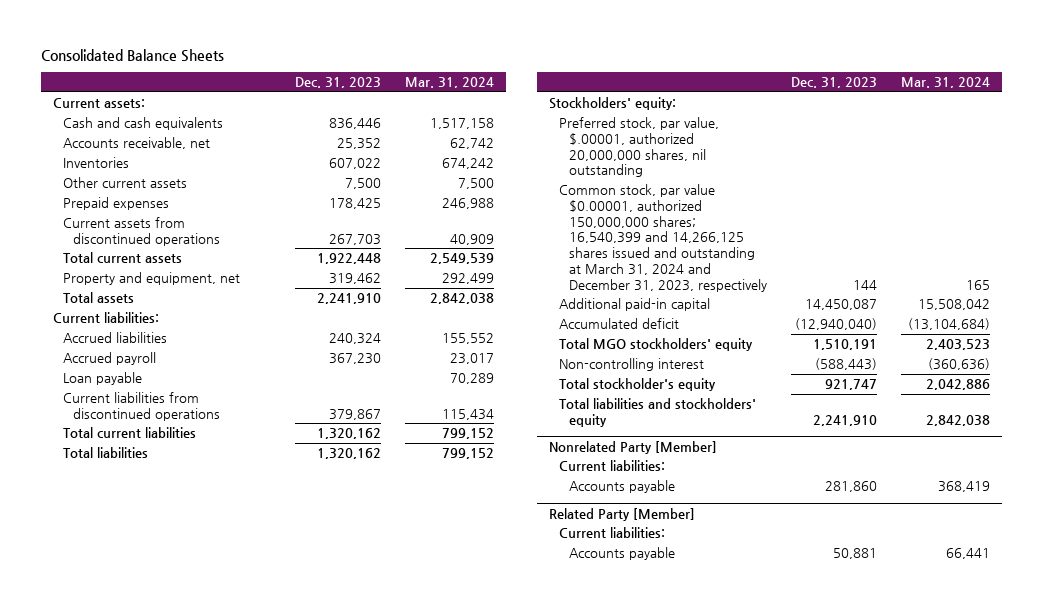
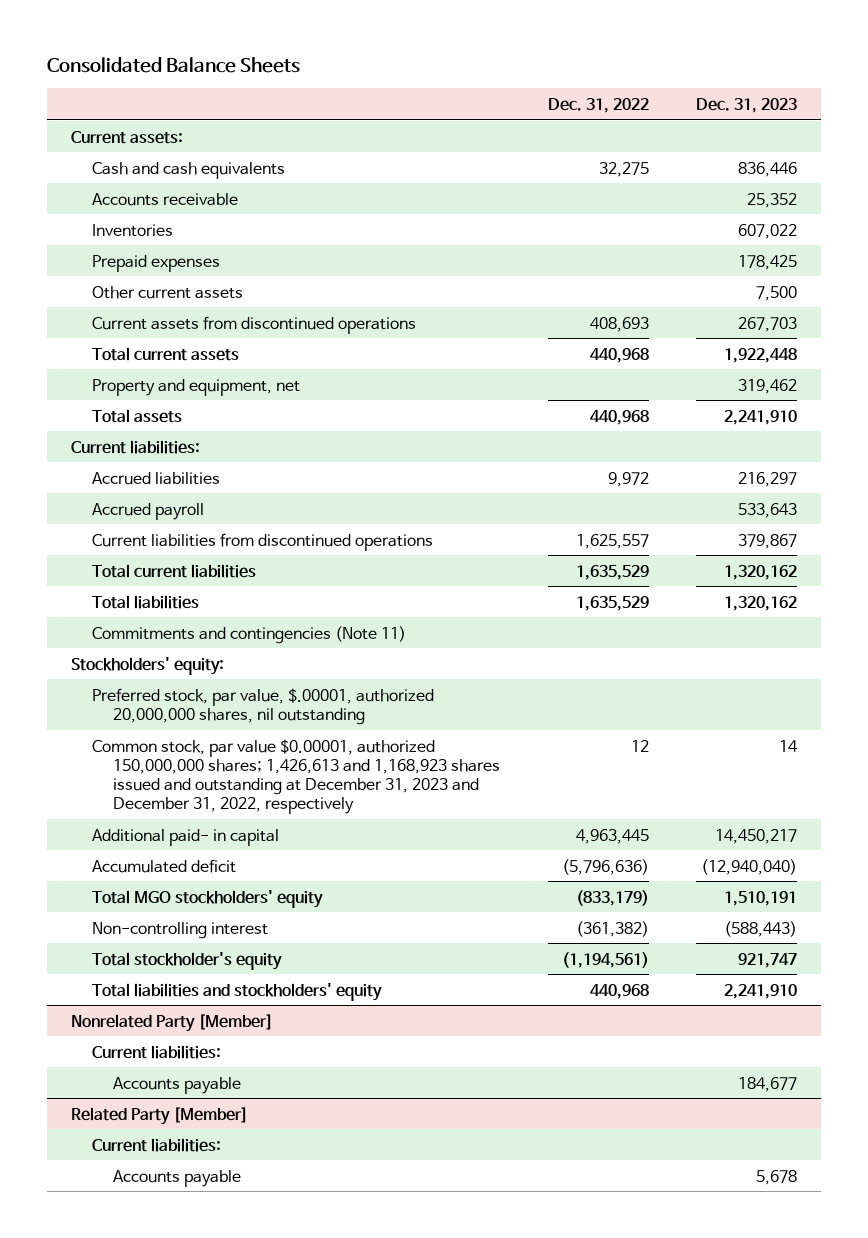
[405,77,495,89] Mar. 31, 2024 -> none
none -> [547,97,649,113] Dec. 31, 2022
[63,137,211,150] Accounts receivable, net -> [91,192,238,206] Accounts receivable
[63,177,188,189] Other current assets -> [91,285,243,299] Other current assets
[63,372,143,386] Loan payable -> none
[329,333,382,345] 240,324 -> [738,471,798,487] 216,297
[329,353,382,365] 367,230 -> [738,502,798,518] 533,643
none -> [91,625,406,644] Commitments and contingencies (Note 11)
[558,184,767,292] Common stock, par value $0.00001, authorized 150,000,000 shares; 16,540,399 and 14,266,125 shares issued and outstanding at March 31, 2024 and December 31, 2023, respectively -> [91,738,501,815] Common stock, par value $0.00001, authorized 150,000,000 shares; 1,426,613 and 1,168,923 shares issued and outstanding at December 31, 2023 and December 31, 2022, respectively
[852,279,877,290] 144 -> [779,739,799,752] 14
[558,298,710,312] Additional paid-in capital -> [91,828,279,846] Additional paid- in capital
[804,299,877,311] 14,450,087 -> [715,828,798,844] 14,450,217
[824,481,877,493] 281,860 -> [738,1076,798,1092] 184,677
[832,548,877,560] 50,881 -> [756,1169,798,1185] 5,678

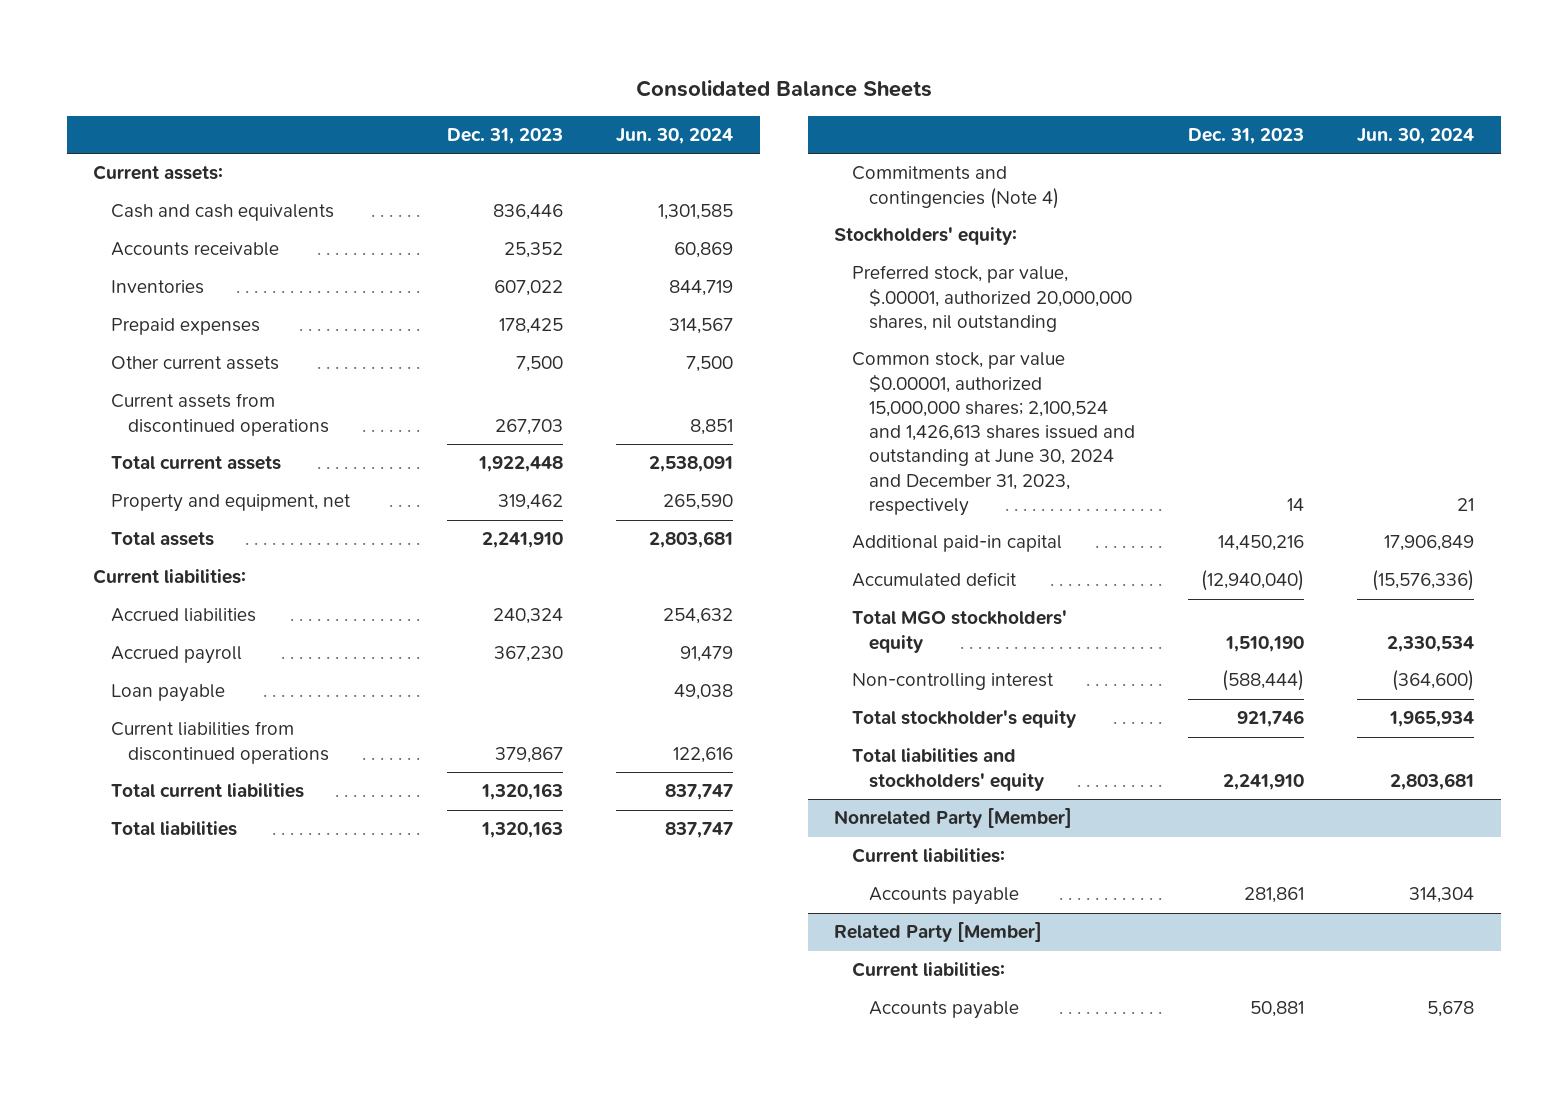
[547,97,649,113] Dec. 31, 2022 -> none
none -> [616,127,734,144] Jun. 30, 2024
[738,471,798,487] 216,297 -> [493,608,564,625] 240,324
[738,502,798,518] 533,643 -> [494,646,564,663] 367,230
none -> [110,684,225,703] Loan payable
[724,564,798,580] 1,320,162 -> [481,783,564,801] 1,320,163
[724,595,798,611] 1,320,162 -> [481,821,564,839] 1,320,163
[91,625,406,644] Commitments and contingencies (Note 11) -> [851,166,1059,209] Commitments and contingencies (Note 4)
[91,738,501,815] Common stock, par value $0.00001, authorized 150,000,000 shares; 1,426,613 and 1,168,923 shares issued and outstanding at December 31, 2023 and December 31, 2022, respectively -> [851,352,1135,516] Common stock, par value $0.00001, authorized 15,000,000 shares; 2,100,524 and 1,426,613 shares issued and outstanding at June 30, 2024 and December 31, 2023, respectively
[91,828,279,846] Additional paid- in capital -> [851,535,1062,553] Additional paid-in capital
[715,828,798,844] 14,450,217 -> [1218,535,1305,552] 14,450,216
[724,890,798,906] 1,510,191 -> [1225,635,1305,652] 1,510,190
[724,920,798,937] (588,443) -> [1222,670,1305,692] (588,444)
[738,952,798,968] 921,747 -> [1237,710,1305,728] 921,746
[738,1076,798,1092] 184,677 -> [1244,887,1305,904] 281,861
[756,1169,798,1185] 5,678 -> [1250,1001,1305,1018] 50,881

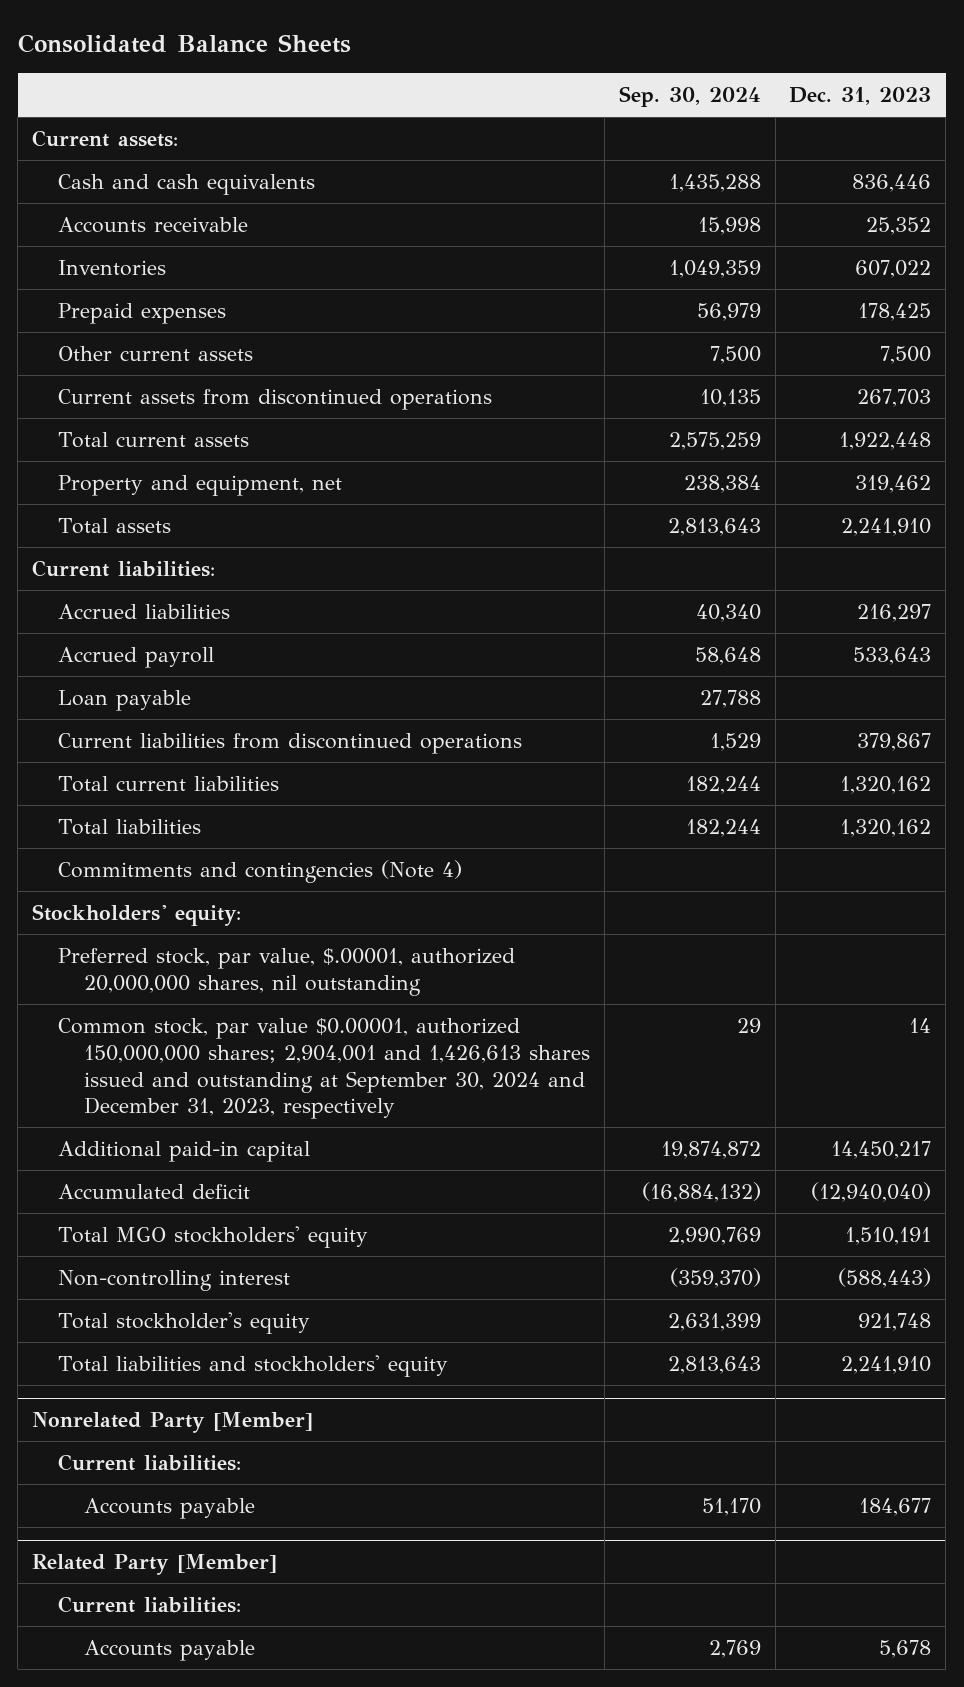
[616,127,734,144] Jun. 30, 2024 -> none
none -> [618,86,761,108] Sep. 30, 2024
[493,608,564,625] 240,324 -> [857,603,932,622] 216,297
[494,646,564,663] 367,230 -> [853,646,932,665] 533,643
[481,783,564,801] 1,320,163 -> [840,775,932,794] 1,320,162
[481,821,564,839] 1,320,163 -> [840,818,932,837] 1,320,162
[851,352,1135,516] Common stock, par value $0.00001, authorized 15,000,000 shares; 2,100,524 and 1,426,613 shares issued and outstanding at June 30, 2024 and December 31, 2023, respectively -> [58,1017,590,1120] Common stock, par value $0.00001, authorized 150,000,000 shares; 2,904,001 and 1,426,613 shares issued and outstanding at September 30, 2024 and December 31, 2023, respectively
[1218,535,1305,552] 14,450,216 -> [831,1140,932,1159] 14,450,217
[1225,635,1305,652] 1,510,190 -> [845,1226,932,1245] 1,510,191
[1222,670,1305,692] (588,444) -> [838,1267,932,1288] (588,443)
[1237,710,1305,728] 921,746 -> [858,1312,932,1331] 921,748
[1244,887,1305,904] 281,861 -> [859,1497,932,1516] 184,677
[1250,1001,1305,1018] 50,881 -> [879,1639,932,1658] 5,678

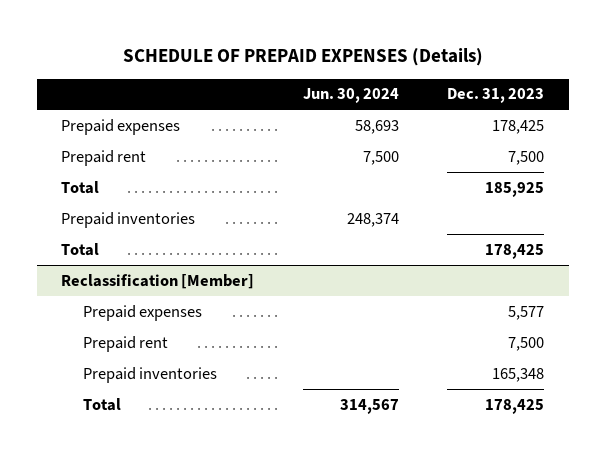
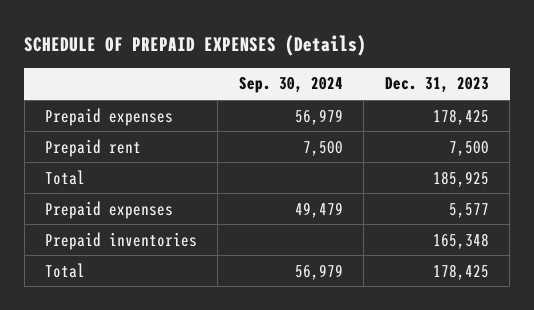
[302,88,399,104] Jun. 30, 2024 -> none
none -> [238,77,343,94] Sep. 30, 2024
[60,211,195,228] Prepaid inventories -> none
[60,242,99,256] Total -> none
[60,273,254,289] Reclassification [Member] -> none
[82,335,168,352] Prepaid rent -> none

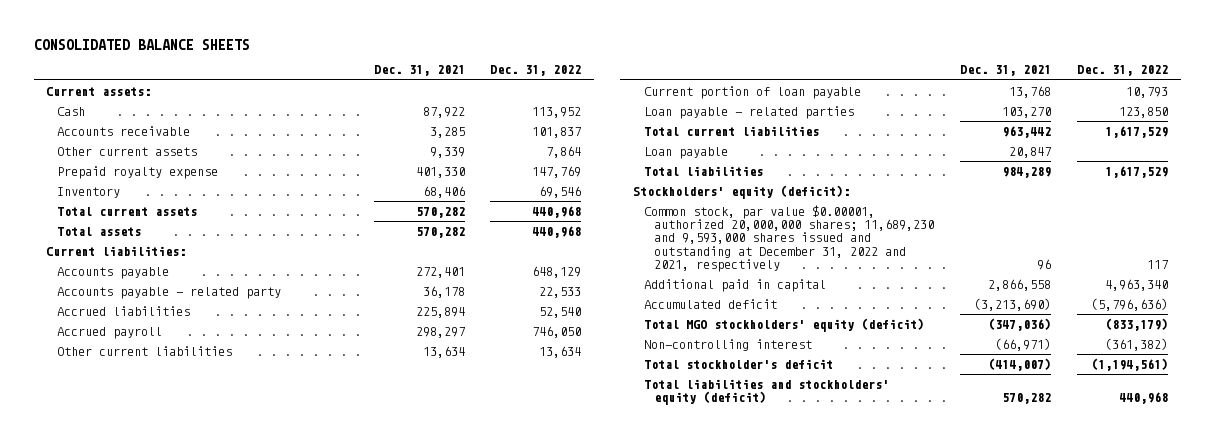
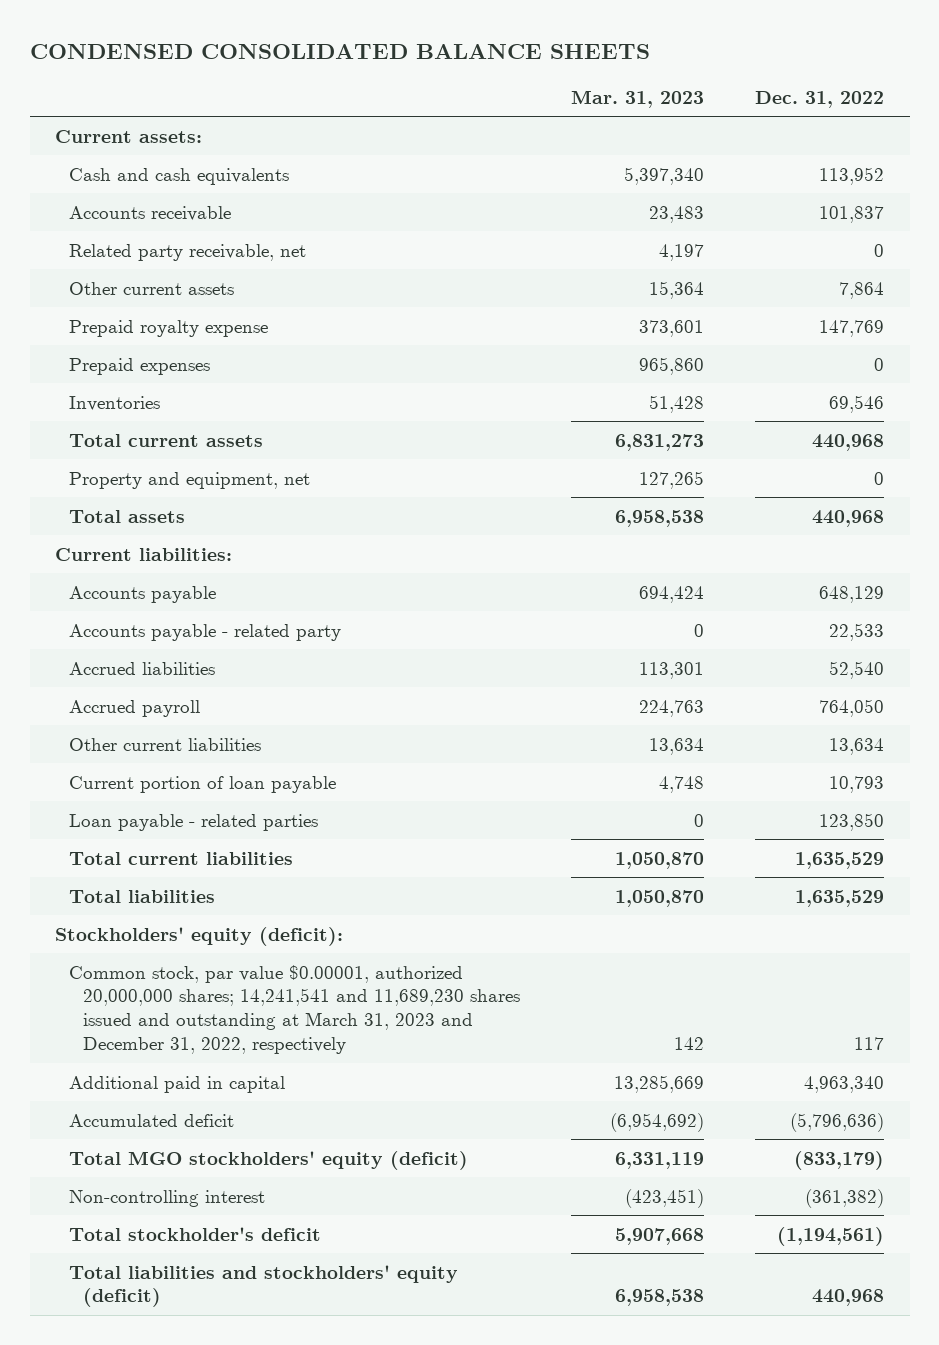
[33,38,250,50] CONSOLIDATED BALANCE SHEETS -> [29,44,650,60] CONDENSED CONSOLIDATED BALANCE SHEETS
[373,65,465,77] Dec. 31, 2021 -> none
none -> [571,89,705,108] Mar. 31, 2023
[57,106,86,116] Cash -> [69,167,290,185] Cash and cash equivalents
none -> [69,243,307,261] Related party receivable, net
none -> [69,357,211,375] Prepaid expenses
[57,186,121,198] Inventory -> [69,395,161,411] Inventories
none -> [69,471,311,489] Property and equipment, net
[532,325,582,338] 746,050 -> [819,698,885,717] 764,050
[643,146,728,159] Loan payable -> none
[1104,125,1168,138] 1,617,529 -> [795,851,885,869] 1,635,529
[1104,165,1168,178] 1,617,529 -> [795,889,885,907] 1,635,529
[643,204,935,273] Common stock, par value $0.00001, authorized 20,000,000 shares; 11,689,230 and 9,593,000 shares issued and outstanding at December 31, 2022 and 2021, respectively -> [69,964,520,1055] Common stock, par value $0.00001, authorized 20,000,000 shares; 14,241,541 and 11,689,230 shares issued and outstanding at March 31, 2023 and December 31, 2022, respectively

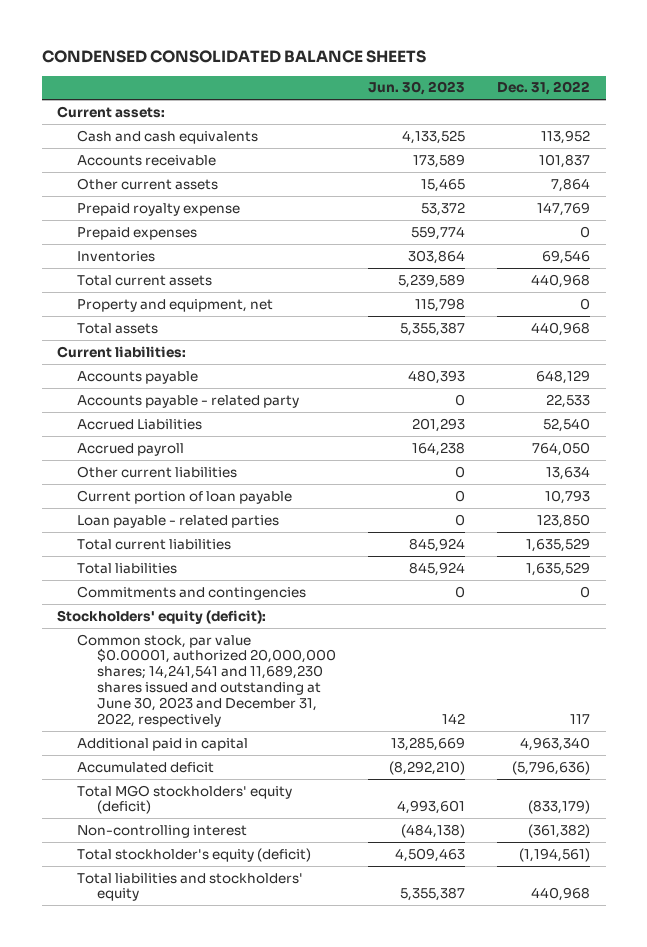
[571,89,705,108] Mar. 31, 2023 -> none
none -> [367,81,465,96] Jun. 30, 2023
[69,243,307,261] Related party receivable, net -> none
[69,661,216,675] Accrued liabilities -> [77,418,203,430] Accrued Liabilities
none -> [77,585,307,600] Commitments and contingencies
[69,964,520,1055] Common stock, par value $0.00001, authorized 20,000,000 shares; 14,241,541 and 11,689,230 shares issued and outstanding at March 31, 2023 and December 31, 2022, respectively -> [77,633,337,727] Common stock, par value $0.00001, authorized 20,000,000 shares; 14,241,541 and 11,689,230 shares issued and outstanding at June 30, 2023 and December 31, 2022, respectively
[69,1226,322,1241] Total stockholder's deficit -> [77,847,312,862] Total stockholder's equity (deficit)
[69,1264,459,1308] Total liabilities and stockholders' equity (deficit) -> [77,872,304,902] Total liabilities and stockholders' equity

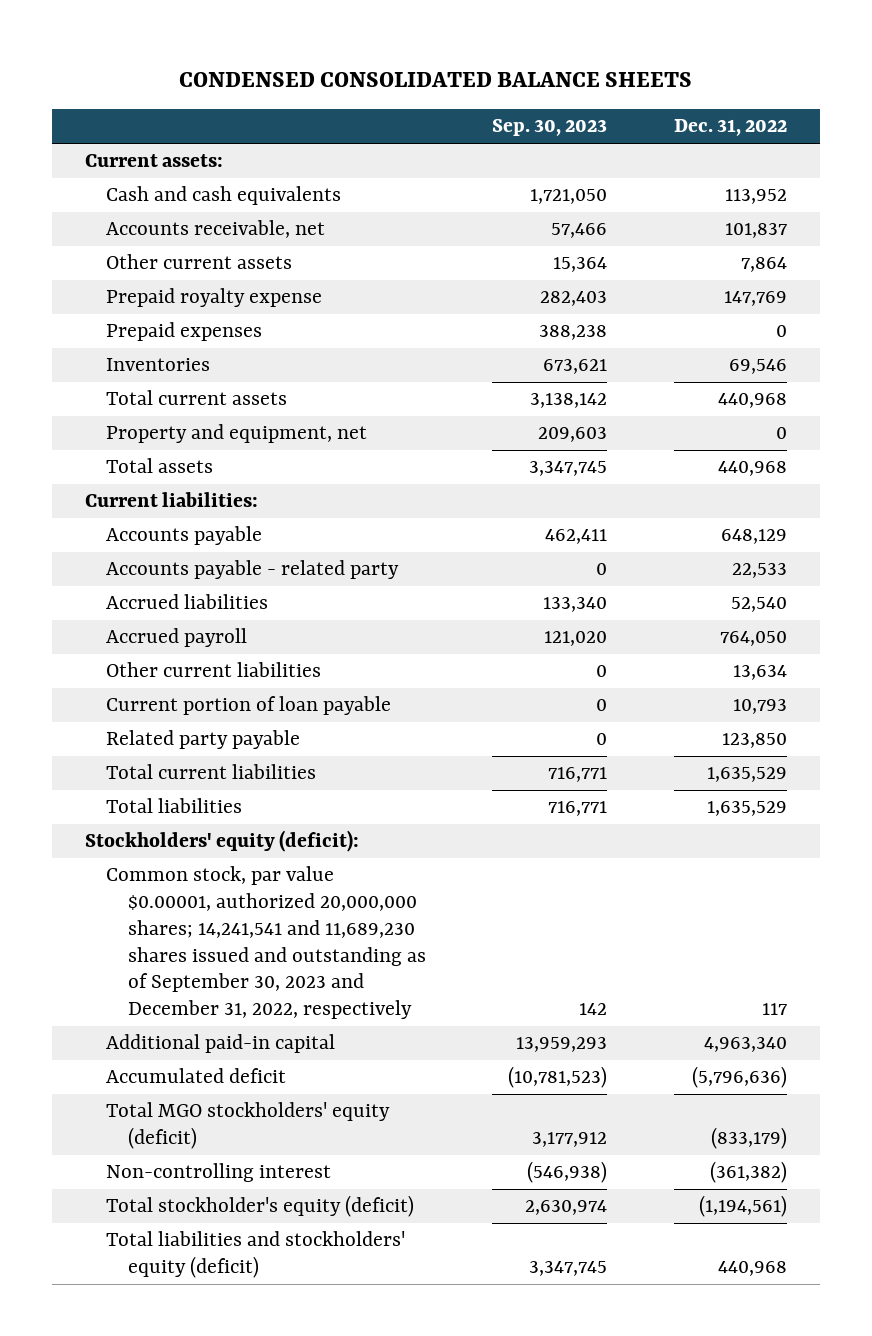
[367,81,465,96] Jun. 30, 2023 -> none
none -> [492,119,608,137] Sep. 30, 2023
[77,154,217,166] Accounts receivable -> [106,220,326,239] Accounts receivable, net
[77,418,203,430] Accrued Liabilities -> [106,594,269,610] Accrued liabilities
[77,514,280,528] Loan payable - related parties -> [106,730,301,750] Related party payable
[77,585,307,600] Commitments and contingencies -> none
[77,633,337,727] Common stock, par value $0.00001, authorized 20,000,000 shares; 14,241,541 and 11,689,230 shares issued and outstanding at June 30, 2023 and December 31, 2022, respectively -> [106,866,426,1020] Common stock, par value $0.00001, authorized 20,000,000 shares; 14,241,541 and 11,689,230 shares issued and outstanding as of September 30, 2023 and December 31, 2022, respectively
[77,737,249,751] Additional paid in capital -> [106,1034,336,1054] Additional paid-in capital
[77,872,304,902] Total liabilities and stockholders' equity -> [106,1231,406,1279] Total liabilities and stockholders' equity (deficit)

